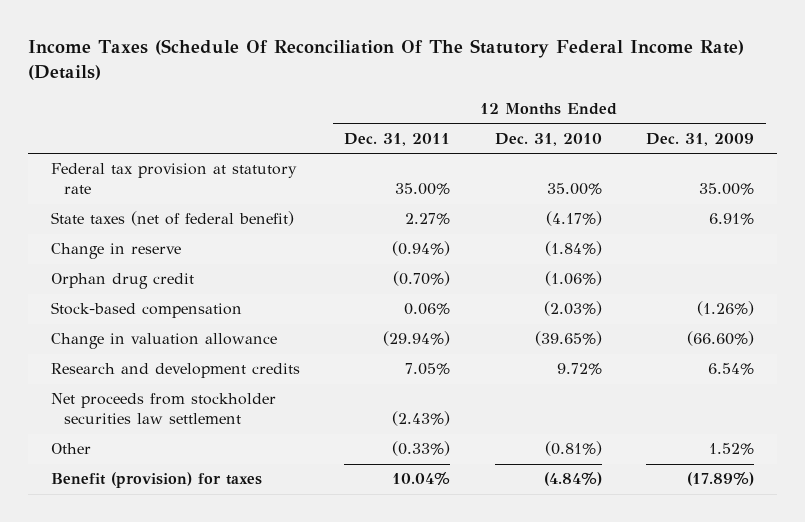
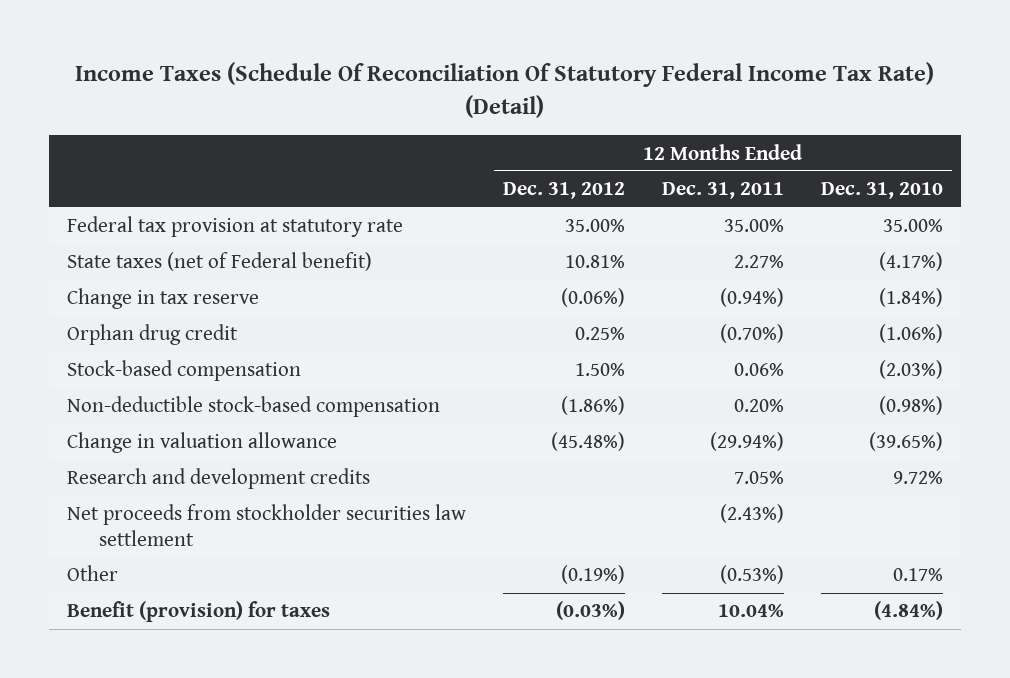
[28,38,745,80] Income Taxes (Schedule Of Reconciliation Of The Statutory Federal Income Rate) (Details) -> [74,62,934,119] Income Taxes (Schedule Of Reconciliation Of Statutory Federal Income Tax Rate) (Detail)
[646,133,755,147] Dec. 31, 2009 -> none
none -> [503,182,626,200] Dec. 31, 2012
[50,211,294,227] State taxes (net of federal benefit) -> [67,252,373,272] State taxes (net of Federal benefit)
[50,243,181,260] Change in reserve -> [67,288,260,310] Change in tax reserve
none -> [67,396,441,418] Non-deductible stock-based compensation
[392,441,451,457] (0.33%) -> [719,565,784,585] (0.53%)
[544,441,602,457] (0.81%) -> [892,568,943,582] 0.17%

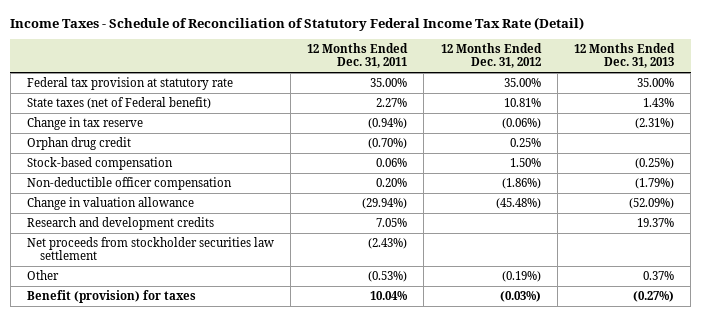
[74,62,934,119] Income Taxes (Schedule Of Reconciliation Of Statutory Federal Income Tax Rate) (Detail) -> [10,16,585,31] Income Taxes - Schedule of Reconciliation of Statutory Federal Income Tax Rate (Detail)
[820,182,943,200] Dec. 31, 2010 -> none
none -> [573,43,675,69] 12 Months Ended Dec. 31, 2013
[67,396,441,418] Non-deductible stock-based compensation -> [27,176,233,190] Non-deductible officer compensation

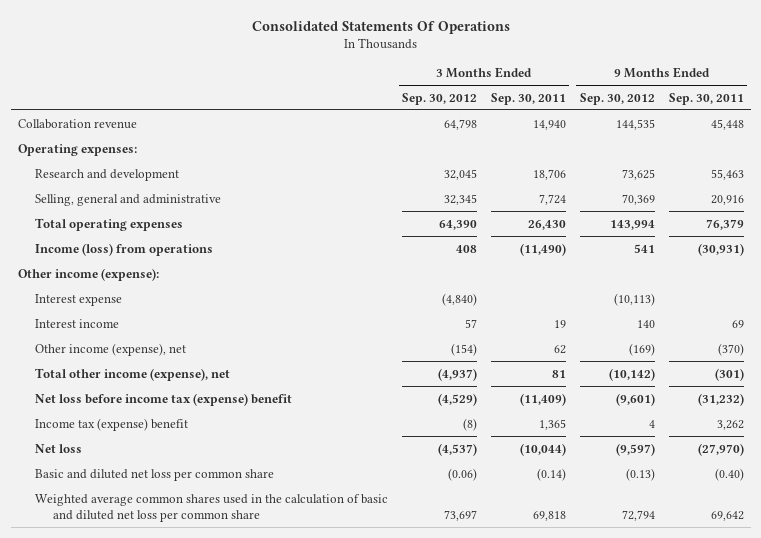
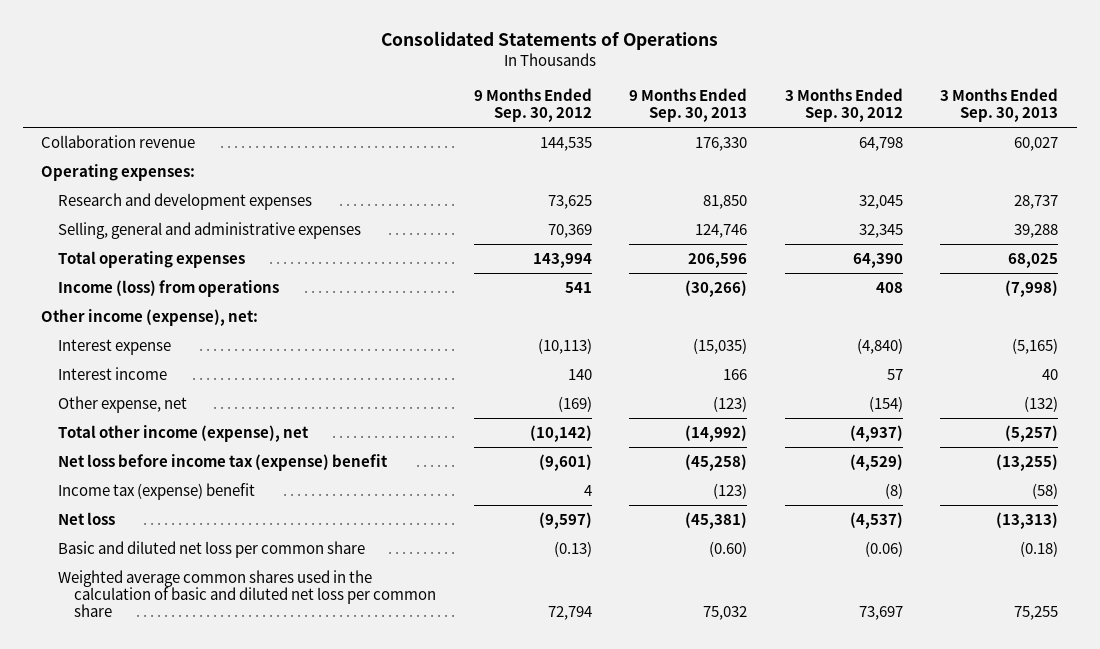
[251,20,510,34] Consolidated Statements Of Operations -> [380,30,718,50] Consolidated Statements of Operations
[490,92,566,105] Sep. 30, 2011 -> none
[668,92,744,105] Sep. 30, 2011 -> none
none -> [629,87,748,123] 9 Months Ended Sep. 30, 2013
none -> [940,87,1059,123] 3 Months Ended Sep. 30, 2013
[35,168,180,181] Research and development -> [57,192,312,210] Research and development expenses
[35,193,222,206] Selling, general and administrative -> [57,221,361,239] Selling, general and administrative expenses
[17,267,159,281] Other income (expense): -> [41,308,259,326] Other income (expense), net:
[35,342,187,356] Other income (expense), net -> [57,395,187,413] Other expense, net

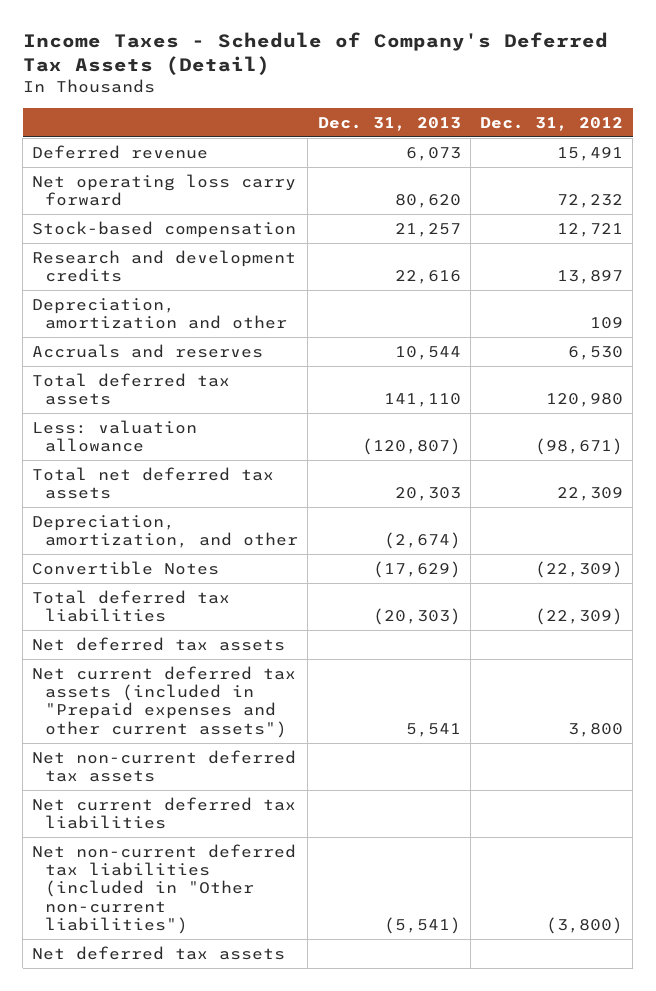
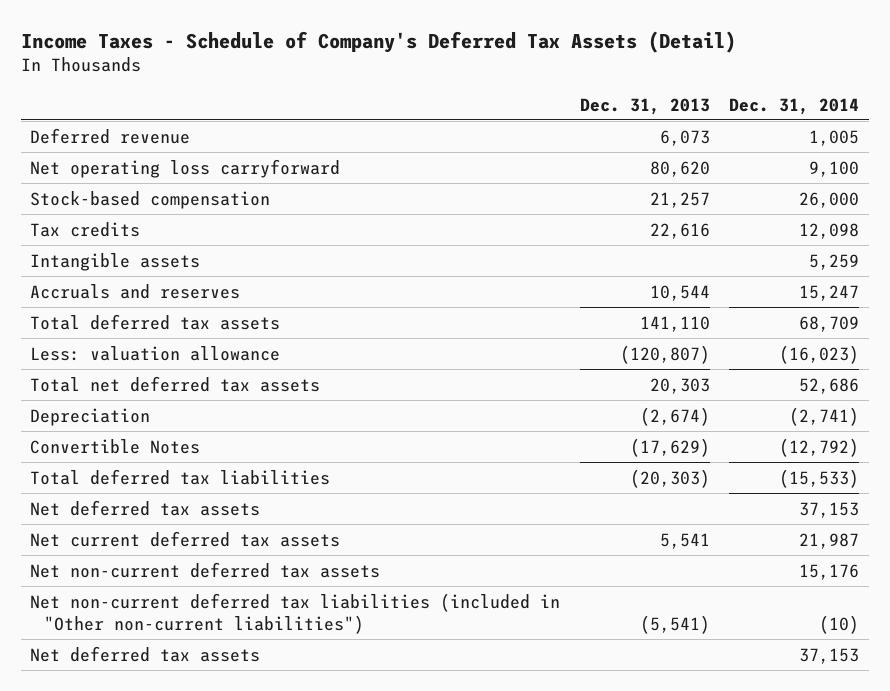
[480,116,624,131] Dec. 31, 2012 -> none
none -> [729,97,860,115] Dec. 31, 2014
[32,174,297,207] Net operating loss carry forward -> [30,158,341,178] Net operating loss carryforward
[32,298,287,330] Depreciation, amortization and other -> none
[32,250,297,283] Research and development credits -> [30,221,141,237] Tax credits
none -> [30,252,201,271] Intangible assets
[32,515,298,549] Depreciation, amortization, and other -> [30,407,151,426] Depreciation
[32,666,297,738] Net current deferred tax assets (included in "Prepaid expenses and other current assets") -> [30,530,341,547] Net current deferred tax assets
[32,797,297,830] Net current deferred tax liabilities -> none

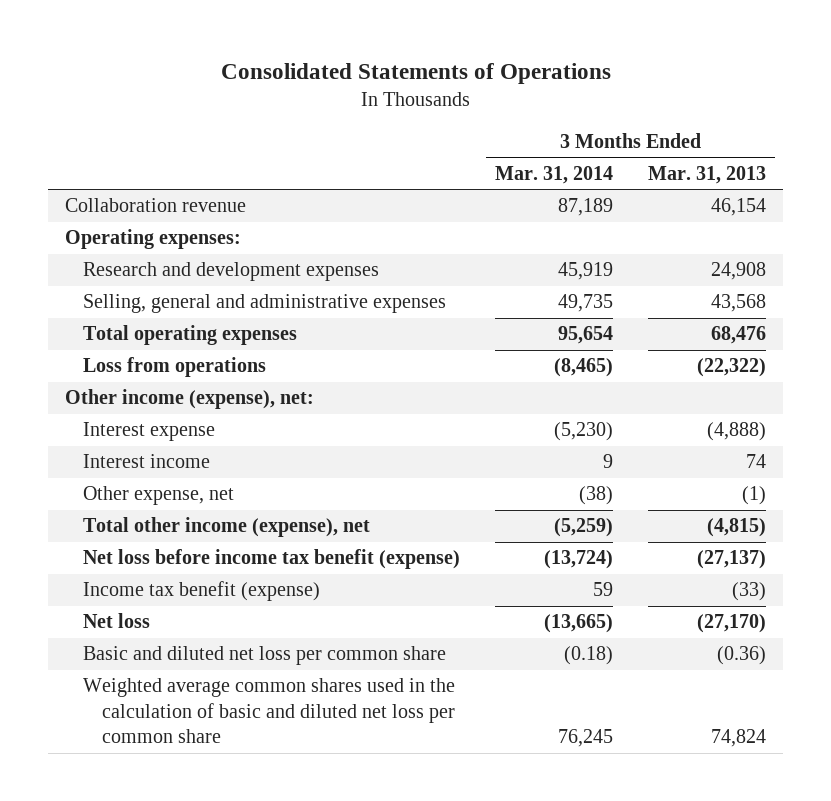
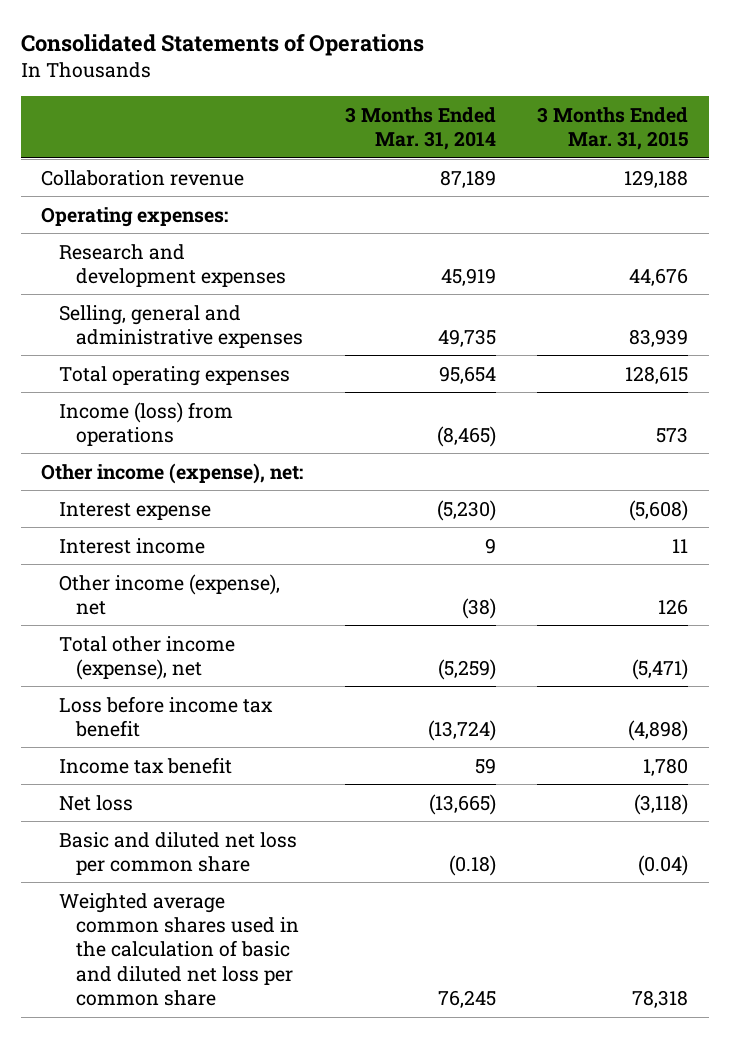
[647,165,766,184] Mar. 31, 2013 -> none
none -> [536,106,688,150] 3 Months Ended Mar. 31, 2015
[83,357,267,378] Loss from operations -> [58,401,233,446] Income (loss) from operations
[83,486,235,506] Other expense, net -> [58,573,280,615] Other income (expense), net
[83,549,461,570] Net loss before income tax benefit (expense) -> [58,695,273,737] Loss before income tax benefit
[83,581,321,602] Income tax benefit (expense) -> [58,756,232,774] Income tax benefit

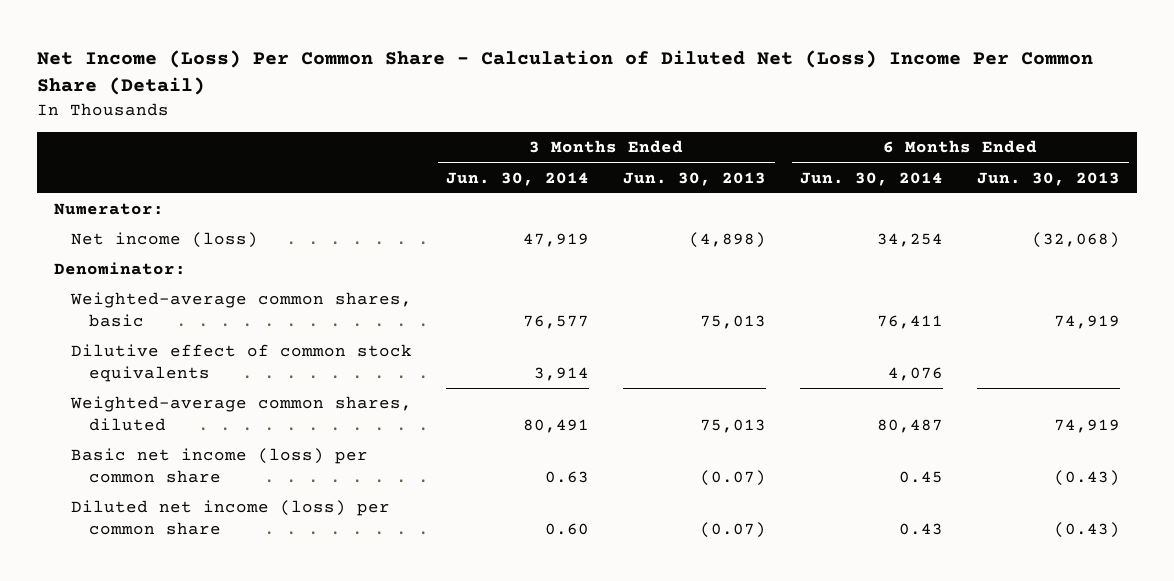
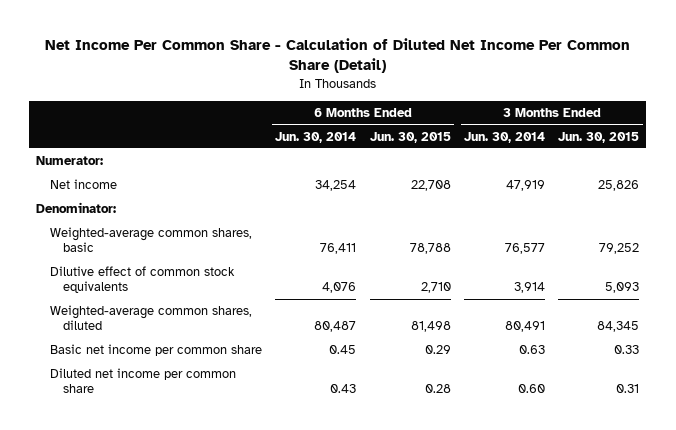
[37,50,1094,96] Net Income (Loss) Per Common Share - Calculation of Diluted Net (Loss) Income Per Common Share (Detail) -> [44,37,630,73] Net Income Per Common Share - Calculation of Diluted Net Income Per Common Share (Detail)
[623,171,767,186] Jun. 30, 2013 -> none
[977,171,1121,186] Jun. 30, 2013 -> none
none -> [369,131,451,143] Jun. 30, 2015
none -> [558,131,640,143] Jun. 30, 2015
[71,232,259,249] Net income (loss) -> [49,179,117,190] Net income
[71,448,369,483] Basic net income (loss) per common share -> [49,344,262,357] Basic net income per common share
[71,500,391,535] Diluted net income (loss) per common share -> [49,368,236,394] Diluted net income per common share

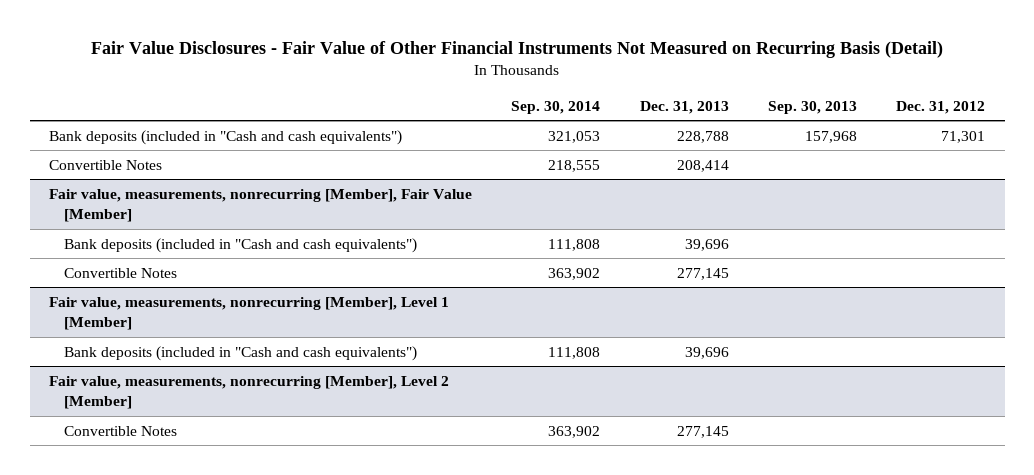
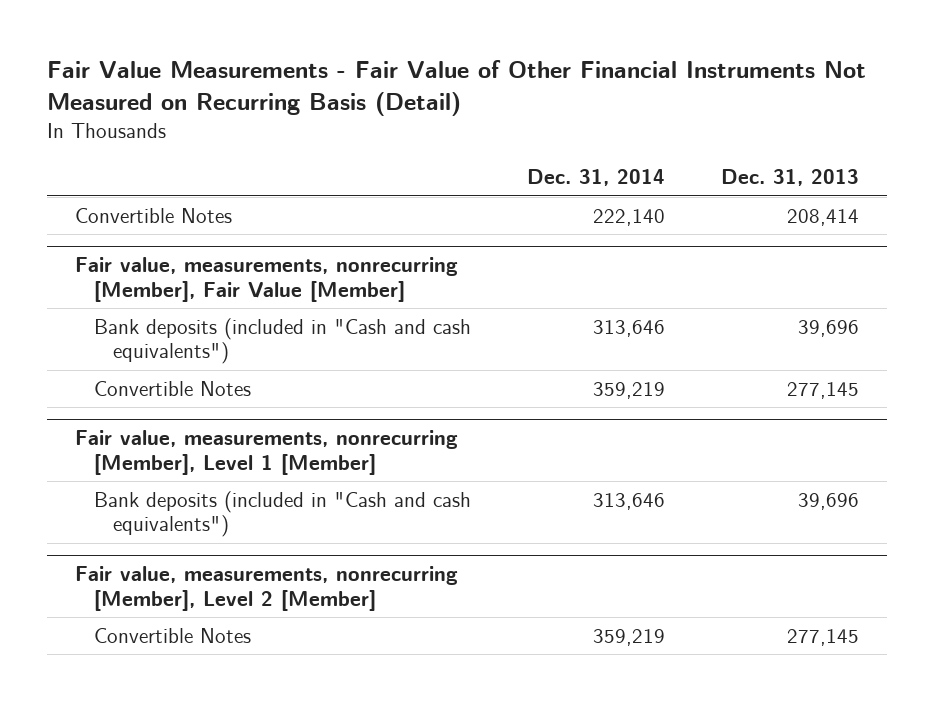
[91,41,944,59] Fair Value Disclosures - Fair Value of Other Financial Instruments Not Measured on Recurring Basis (Detail) -> [46,60,866,117] Fair Value Measurements - Fair Value of Other Financial Instruments Not Measured on Recurring Basis (Detail)
[511,100,601,114] Sep. 30, 2014 -> none
[767,100,857,114] Sep. 30, 2013 -> none
[895,100,985,114] Dec. 31, 2012 -> none
none -> [526,169,665,187] Dec. 31, 2014
[49,129,403,145] Bank deposits (included in "Cash and cash equivalents") -> none

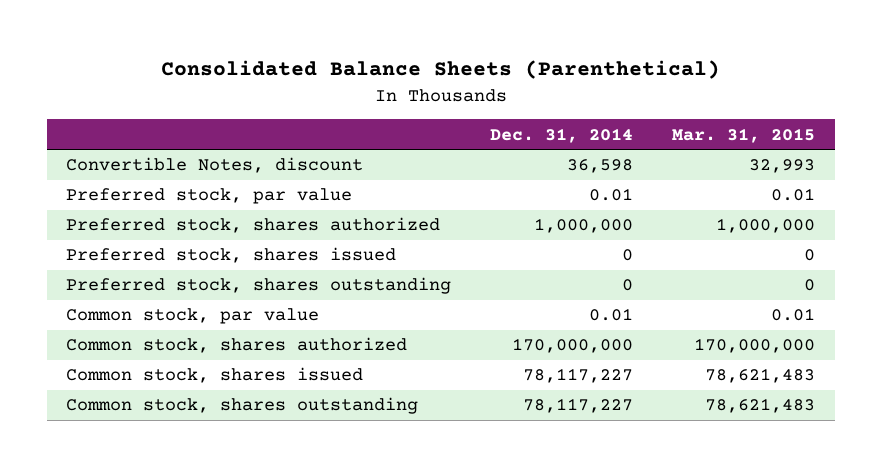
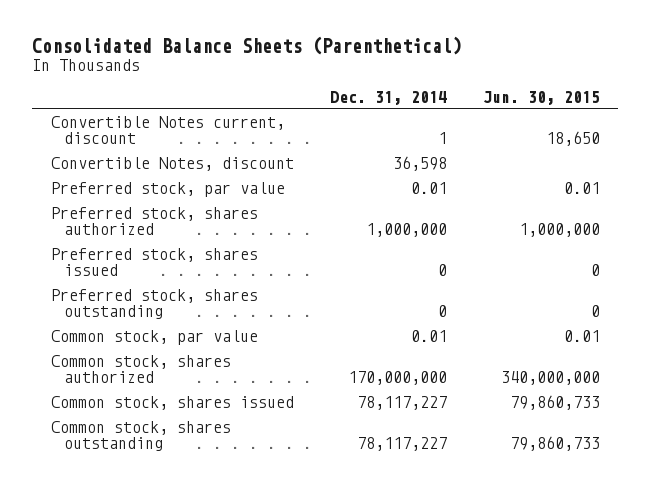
[672,127,816,143] Mar. 31, 2015 -> none
none -> [483,90,601,105] Jun. 30, 2015
none -> [50,116,285,145] Convertible Notes current, discount

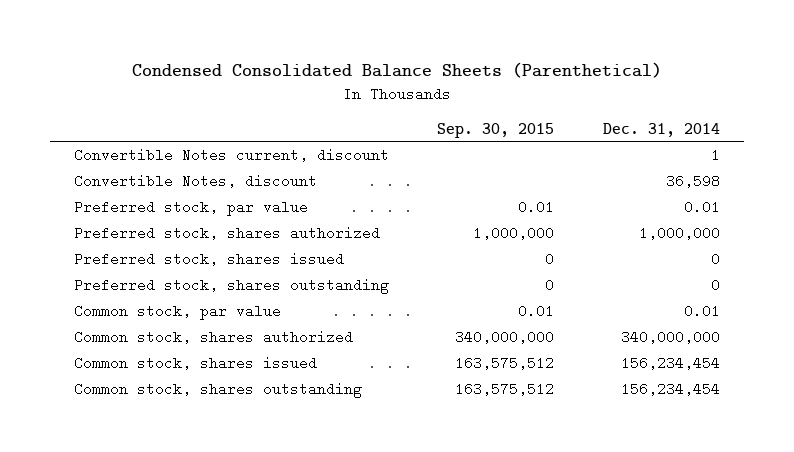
[32,36,463,56] Consolidated Balance Sheets (Parenthetical) -> [131,62,662,79] Condensed Consolidated Balance Sheets (Parenthetical)
[483,90,601,105] Jun. 30, 2015 -> none
none -> [437,122,555,138] Sep. 30, 2015
[347,371,447,386] 170,000,000 -> [620,330,720,345] 340,000,000
[356,396,447,411] 78,117,227 -> [620,356,720,371] 156,234,454
[356,437,447,452] 78,117,227 -> [620,382,720,397] 156,234,454

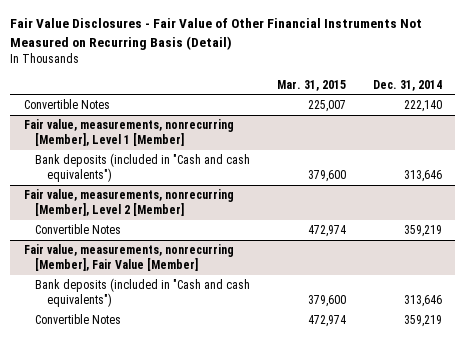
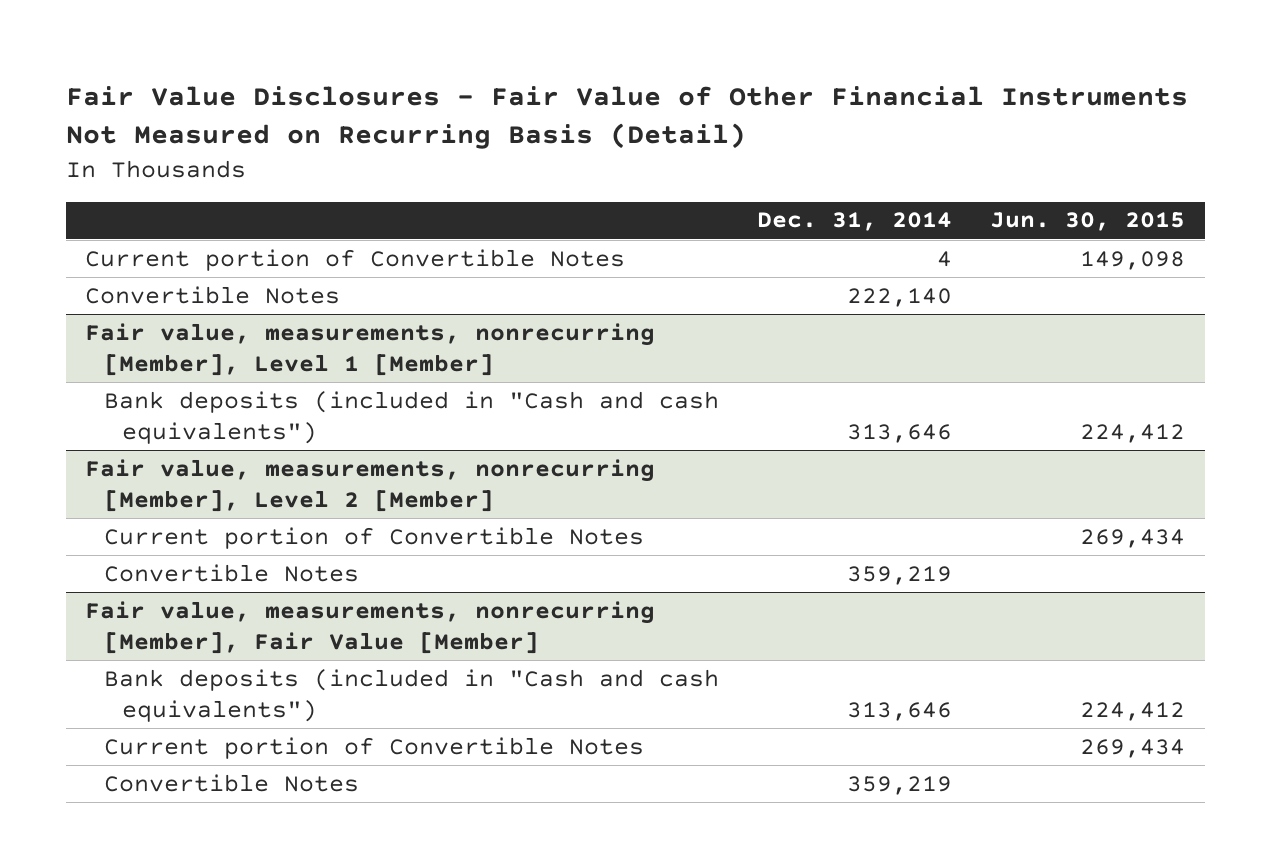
[277,79,347,91] Mar. 31, 2015 -> none
none -> [990,212,1186,232] Jun. 30, 2015
none -> [85,248,626,271] Current portion of Convertible Notes
none -> [103,526,644,549] Current portion of Convertible Notes
none -> [103,736,644,759] Current portion of Convertible Notes

